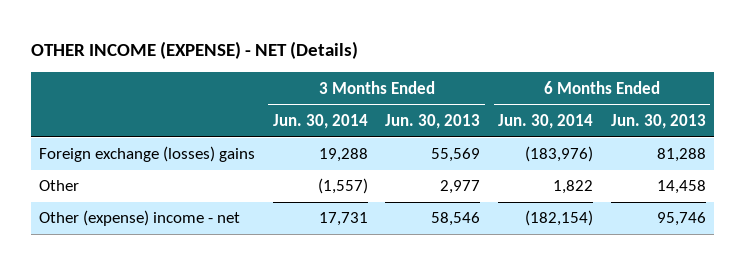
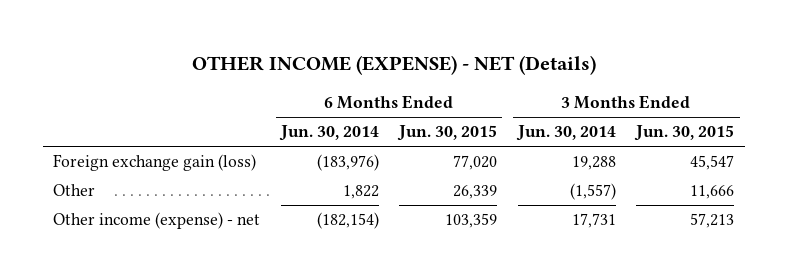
[385,113,481,129] Jun. 30, 2013 -> none
[610,113,706,129] Jun. 30, 2013 -> none
none -> [397,125,498,142] Jun. 30, 2015
none -> [634,125,735,142] Jun. 30, 2015
[39,146,256,163] Foreign exchange (losses) gains -> [53,154,257,172] Foreign exchange gain (loss)
[39,210,241,227] Other (expense) income - net -> [53,212,261,230] Other income (expense) - net

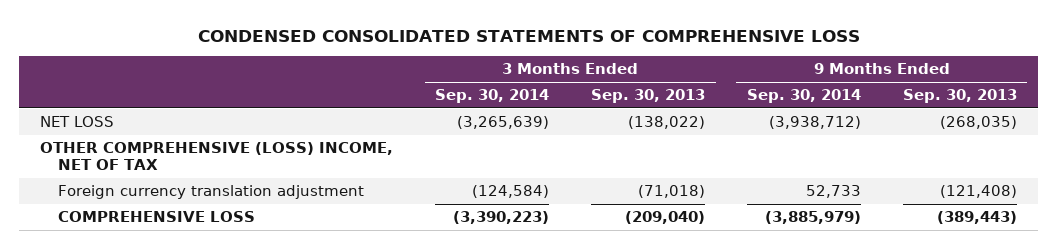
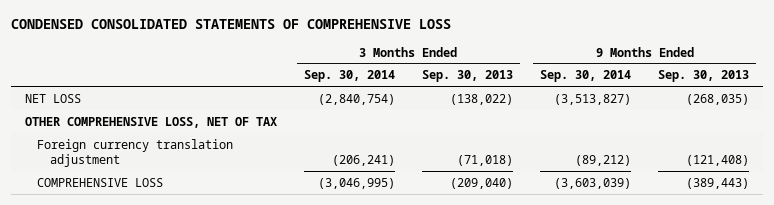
[457,116,550,130] (3,265,639) -> [317,93,395,105] (2,840,754)
[768,116,861,130] (3,938,712) -> [553,93,631,105] (3,513,827)
[40,142,394,171] OTHER COMPREHENSIVE (LOSS) INCOME, NET OF TAX -> [24,116,277,128] OTHER COMPREHENSIVE LOSS, NET OF TAX
[472,185,550,199] (124,584) -> [331,154,395,166] (206,241)
[805,185,861,199] 52,733 -> [574,154,631,166] (89,212)
[453,211,550,225] (3,390,223) -> [317,177,395,189] (3,046,995)
[764,211,861,225] (3,885,979) -> [553,177,631,189] (3,603,039)

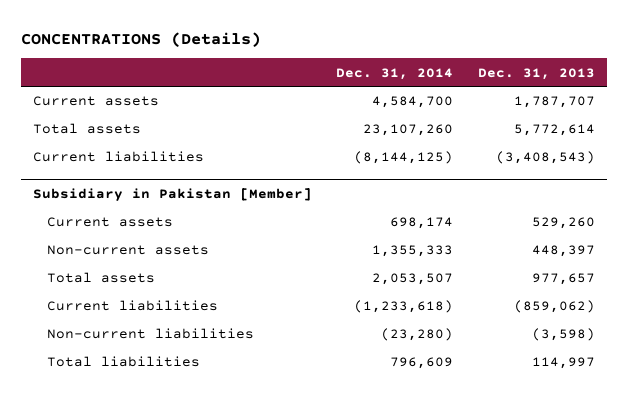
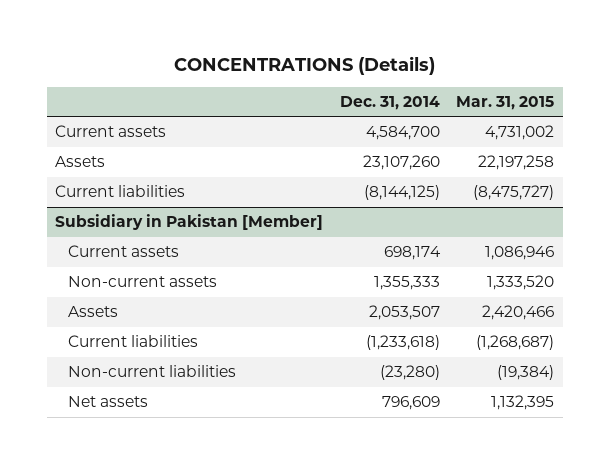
[477,67,595,80] Dec. 31, 2013 -> none
none -> [456,96,555,111] Mar. 31, 2015
[32,123,141,135] Total assets -> [55,156,106,168] Assets
[46,272,155,284] Total assets -> [67,306,118,318] Assets
[46,356,200,368] Total liabilities -> [67,396,148,408] Net assets

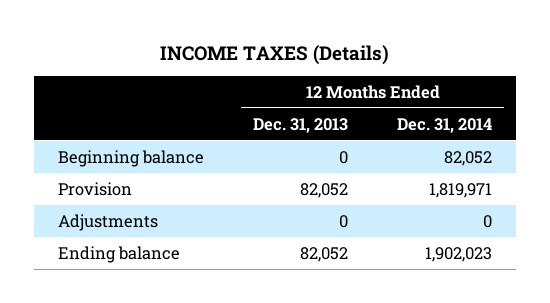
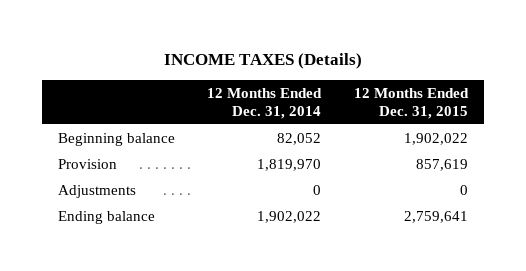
[253,117,349,133] Dec. 31, 2013 -> none
none -> [353,87,469,119] 12 Months Ended Dec. 31, 2015
[428,182,492,198] 1,819,971 -> [257,158,322,171] 1,819,970
[424,246,492,262] 1,902,023 -> [257,210,322,223] 1,902,022

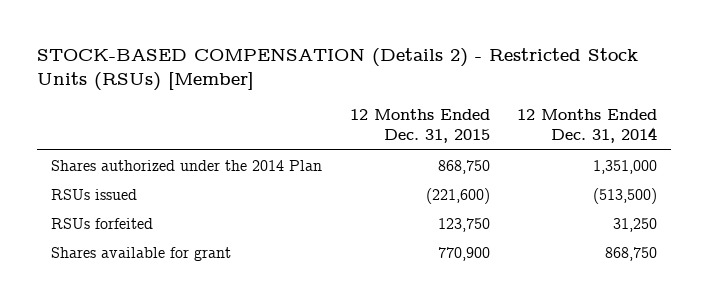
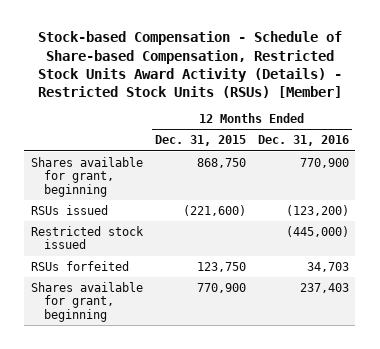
[37,48,639,92] STOCK-BASED COMPENSATION (Details 2) - Restricted Stock Units (RSUs) [Member] -> [37,31,342,98] Stock-based Compensation - Schedule of Share-based Compensation, Restricted Stock Units Award Activity (Details) - Restricted Stock Units (RSUs) [Member]
[517,109,658,144] 12 Months Ended Dec. 31, 2014 -> none
none -> [258,135,350,147] Dec. 31, 2016
[51,159,323,171] Shares authorized under the 2014 Plan -> [30,156,143,197] Shares available for grant, beginning
none -> [30,225,144,250] Restricted stock issued
[51,246,232,261] Shares available for grant -> [30,281,143,322] Shares available for grant, beginning

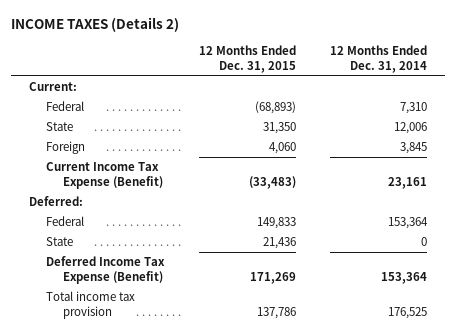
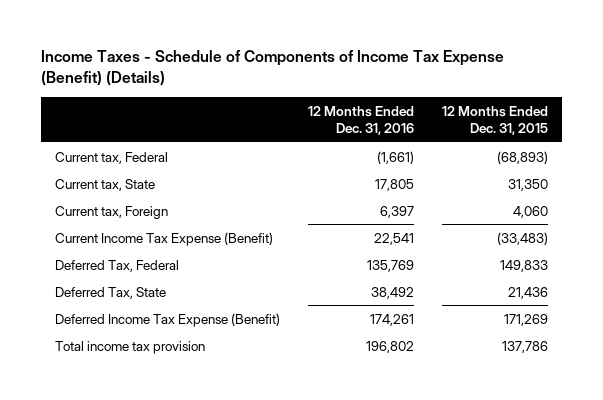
[11,17,180,33] INCOME TAXES (Details 2) -> [40,50,504,87] Income Taxes - Schedule of Components of Income Tax Expense (Benefit) (Details)
[330,45,428,73] 12 Months Ended Dec. 31, 2014 -> none
none -> [307,105,414,136] 12 Months Ended Dec. 31, 2016
[28,82,77,92] Current: -> none
[45,101,84,112] Federal -> [54,151,168,164] Current tax, Federal
[45,122,73,132] State -> [54,178,155,191] Current tax, State
[45,141,85,155] Foreign -> [54,205,168,219] Current tax, Foreign
[28,196,83,207] Deferred: -> none
[45,216,84,227] Federal -> [54,259,179,272] Deferred Tax, Federal
[45,237,73,247] State -> [54,286,166,299] Deferred Tax, State

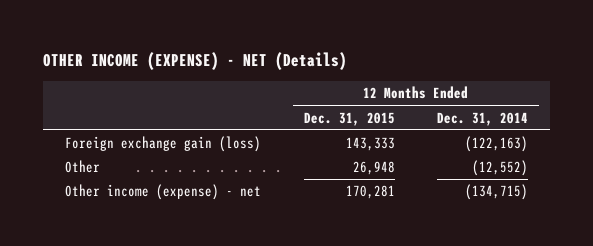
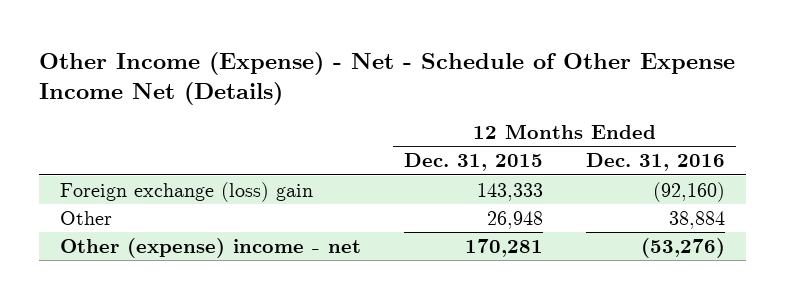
[43,52,348,71] OTHER INCOME (EXPENSE) - NET (Details) -> [38,52,735,106] Other Income (Expense) - Net - Schedule of Other Expense Income Net (Details)
[437,111,529,126] Dec. 31, 2014 -> none
none -> [586,153,726,172] Dec. 31, 2016
[64,136,261,153] Foreign exchange gain (loss) -> [60,181,314,202] Foreign exchange (loss) gain
[64,184,261,201] Other income (expense) - net -> [60,237,362,258] Other (expense) income - net

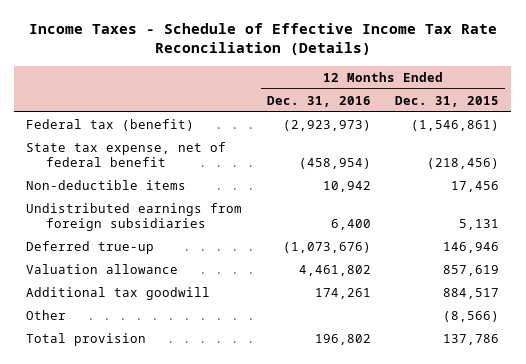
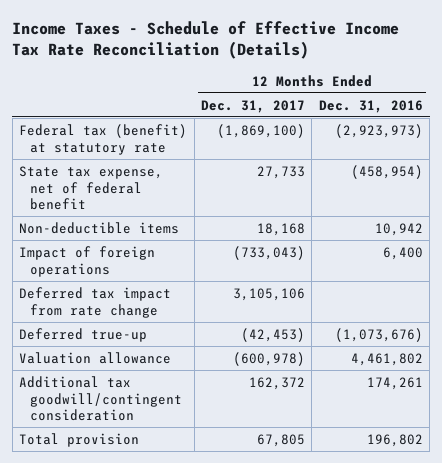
[395,95,500,107] Dec. 31, 2015 -> none
none -> [201,99,306,113] Dec. 31, 2017
[26,119,195,132] Federal tax (benefit) -> [19,123,188,155] Federal tax (benefit) at statutory rate
[26,203,243,231] Undistributed earnings from foreign subsidiaries -> [19,245,156,277] Impact of foreign operations
none -> [19,286,172,318] Deferred tax impact from rate change
[26,310,67,321] Other -> none
[26,287,211,301] Additional tax goodwill -> [19,375,183,422] Additional tax goodwill/contingent consideration

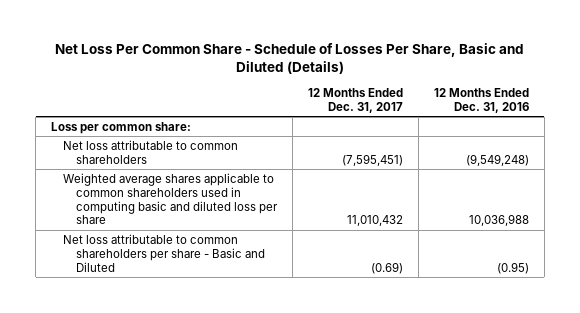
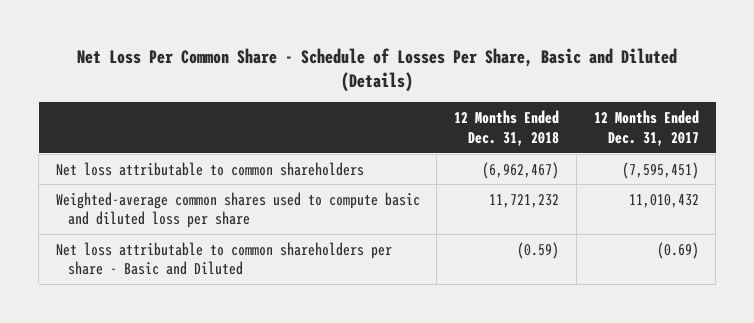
[433,87,529,113] 12 Months Ended Dec. 31, 2016 -> none
none -> [454,110,560,146] 12 Months Ended Dec. 31, 2018
[51,121,192,134] Loss per common share: -> none
[63,172,278,225] Weighted average shares applicable to common shareholders used in computing basic and diluted loss per share -> [55,191,420,229] Weighted-average common shares used to compute basic and diluted loss per share

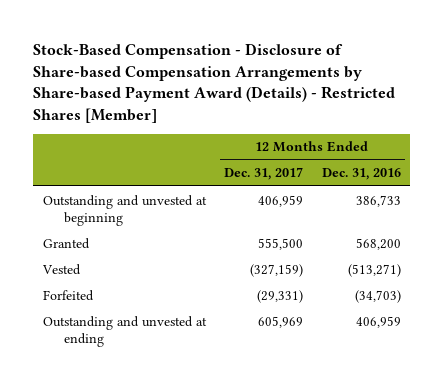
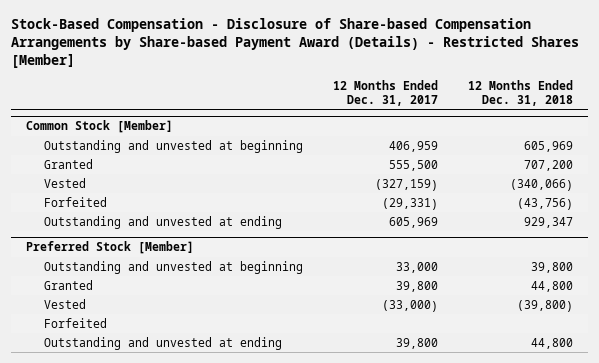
[321,168,401,181] Dec. 31, 2016 -> none
none -> [467,80,573,107] 12 Months Ended Dec. 31, 2018
none -> [26,120,174,134] Common Stock [Member]
none -> [26,241,195,255] Preferred Stock [Member]
none -> [44,260,304,274] Outstanding and unvested at beginning
none -> [44,279,94,290] Granted
none -> [44,298,87,309] Vested
none -> [44,317,108,328] Forfeited
none -> [44,336,283,350] Outstanding and unvested at ending

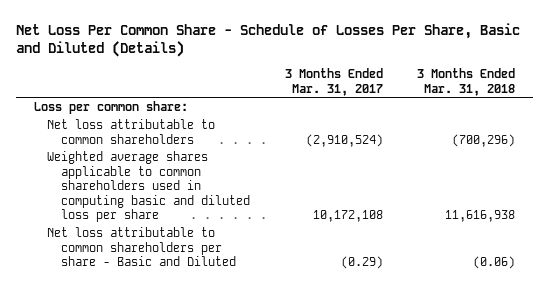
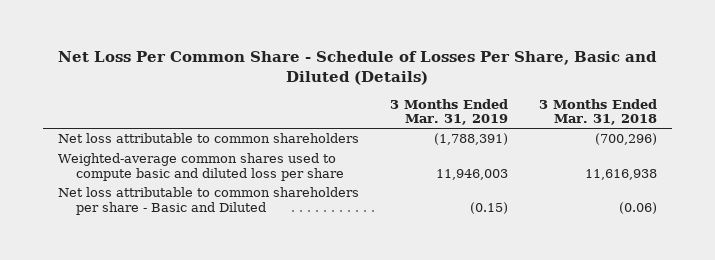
[284,68,383,96] 3 Months Ended Mar. 31, 2017 -> none
none -> [389,98,508,126] 3 Months Ended Mar. 31, 2019
[33,100,188,114] Loss per common share: -> none
[47,150,250,223] Weighted average shares applicable to common shareholders used in computing basic and diluted loss per share -> [58,153,344,181] Weighted-average common shares used to compute basic and diluted loss per share

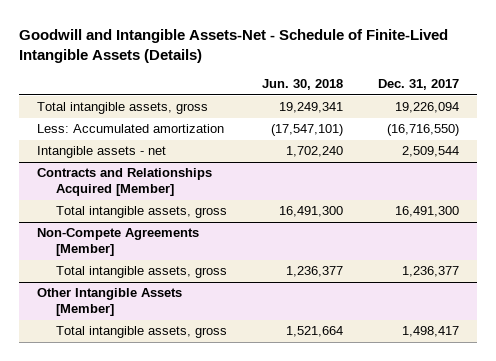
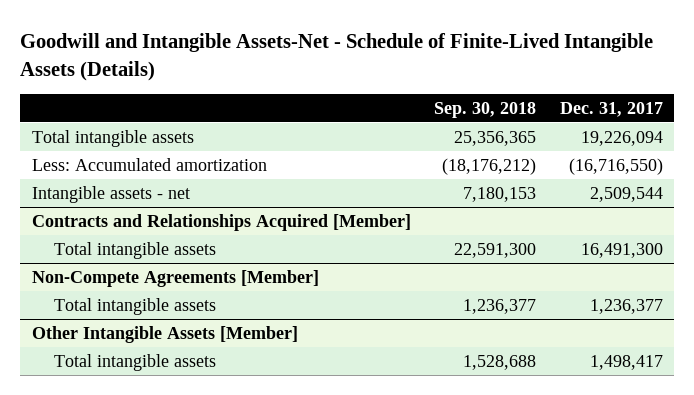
[262,79,344,91] Jun. 30, 2018 -> none
none -> [434,101,537,118] Sep. 30, 2018
[36,102,208,115] Total intangible assets, gross -> [31,129,194,147] Total intangible assets
[55,206,227,219] Total intangible assets, gross -> [54,241,217,259] Total intangible assets
[55,266,227,279] Total intangible assets, gross -> [54,297,217,315] Total intangible assets
[55,326,227,339] Total intangible assets, gross -> [54,353,217,371] Total intangible assets

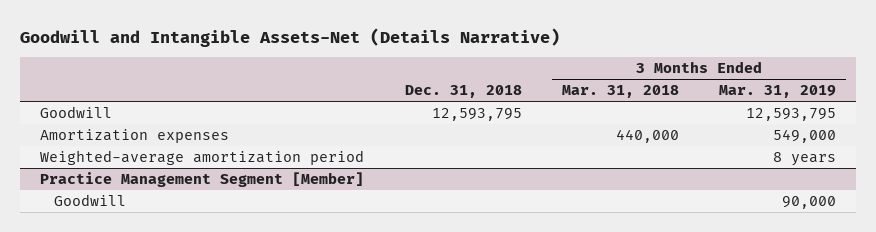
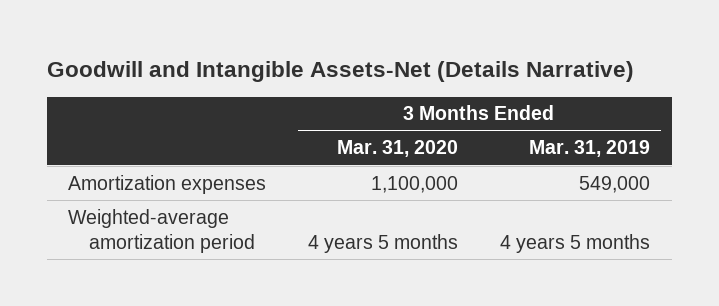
[404,85,522,99] Dec. 31, 2018 -> none
[561,85,679,99] Mar. 31, 2018 -> none
none -> [337,140,459,158] Mar. 31, 2020
[40,106,113,119] Goodwill -> none
[40,172,365,188] Practice Management Segment [Member] -> none
[53,194,126,207] Goodwill -> none
[773,152,837,167] 8 years -> [500,233,651,253] 4 years 5 months

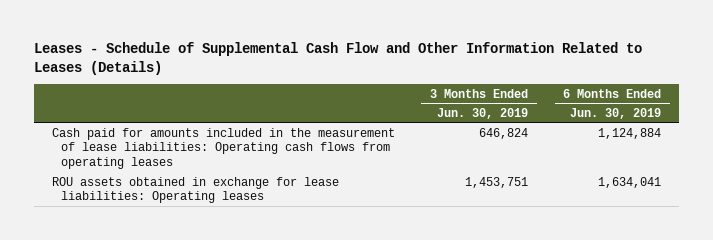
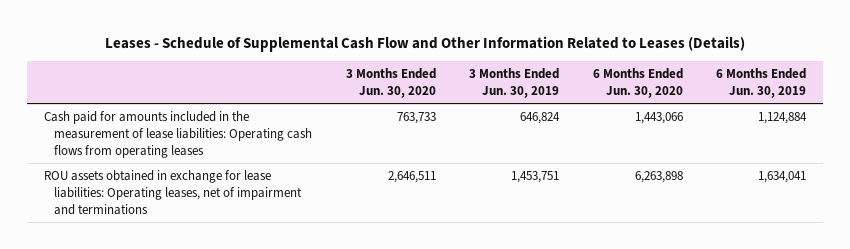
none -> [345,68,436,98] 3 Months Ended Jun. 30, 2020
none -> [592,68,683,98] 6 Months Ended Jun. 30, 2020
[51,176,339,204] ROU assets obtained in exchange for lease liabilities: Operating leases -> [43,170,303,215] ROU assets obtained in exchange for lease liabilities: Operating leases, net of impairment and terminations

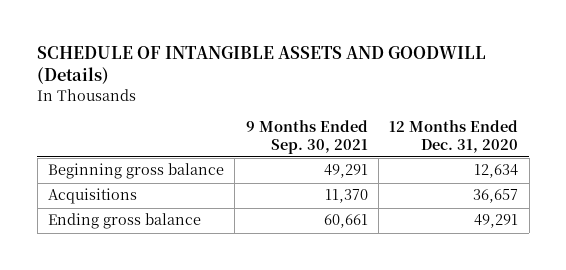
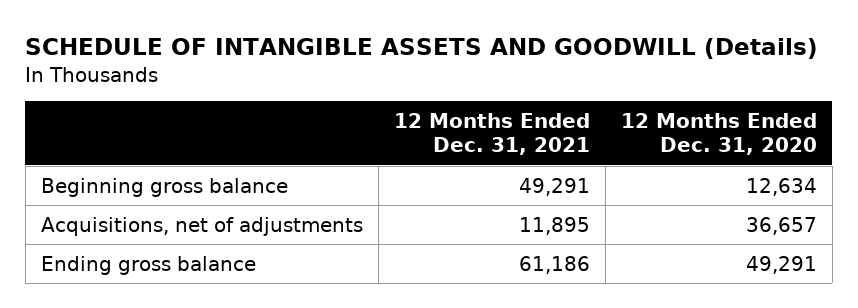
[245,120,368,154] 9 Months Ended Sep. 30, 2021 -> none
none -> [393,112,590,156] 12 Months Ended Dec. 31, 2021
[47,188,137,205] Acquisitions -> [40,216,363,236] Acquisitions, net of adjustments

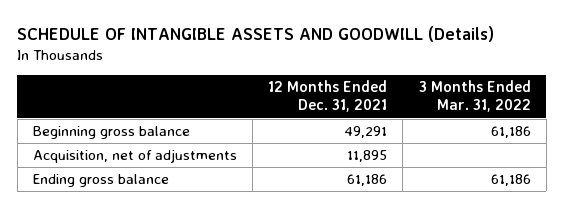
[620,112,817,156] 12 Months Ended Dec. 31, 2020 -> none
none -> [418,80,531,113] 3 Months Ended Mar. 31, 2022
[40,216,363,236] Acquisitions, net of adjustments -> [32,149,237,164] Acquisition, net of adjustments

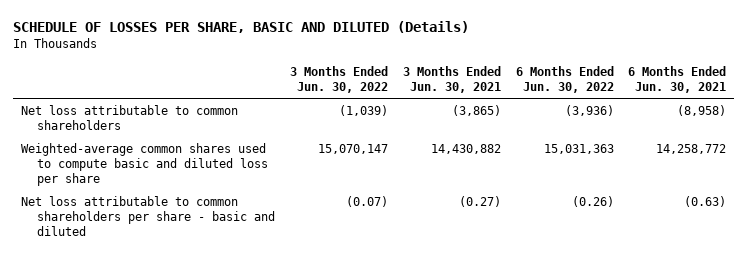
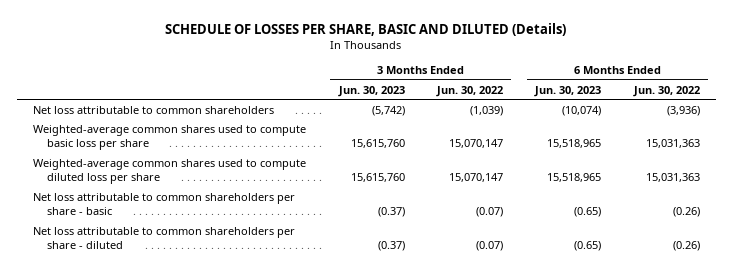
[402,65,501,94] 3 Months Ended Jun. 30, 2021 -> none
[628,65,727,94] 6 Months Ended Jun. 30, 2021 -> none
none -> [337,85,405,97] Jun. 30, 2023
none -> [534,85,602,97] Jun. 30, 2023
[20,142,269,187] Weighted-average common shares used to compute basic and diluted loss per share -> [33,124,307,151] Weighted-average common shares used to compute basic loss per share
none -> [33,158,307,185] Weighted-average common shares used to compute diluted loss per share
[20,195,276,237] Net loss attributable to common shareholders per share - basic and diluted -> [33,192,296,216] Net loss attributable to common shareholders per share - basic
none -> [33,226,296,250] Net loss attributable to common shareholders per share - diluted

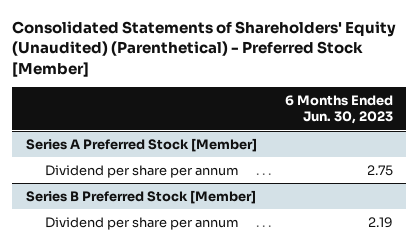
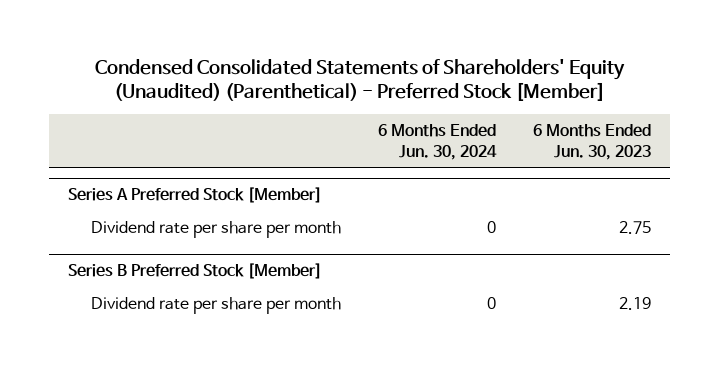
[12,20,397,77] Consolidated Statements of Shareholders' Equity (Unaudited) (Parenthetical) - Preferred Stock [Member] -> [94,58,625,102] Condensed Consolidated Statements of Shareholders' Equity (Unaudited) (Parenthetical) - Preferred Stock [Member]
none -> [378,124,498,160] 6 Months Ended Jun. 30, 2024
[44,164,239,178] Dividend per share per annum -> [91,221,342,239] Dividend rate per share per month
[44,216,239,230] Dividend per share per annum -> [91,297,342,315] Dividend rate per share per month

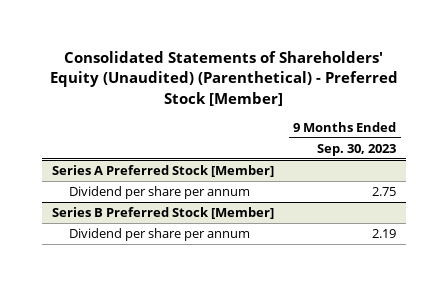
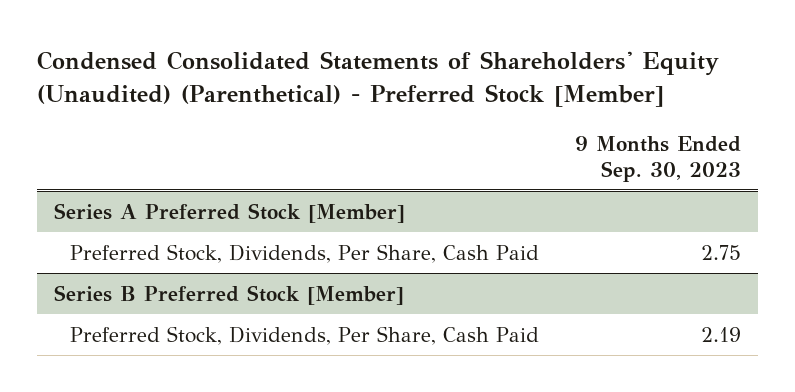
[50,50,399,106] Consolidated Statements of Shareholders' Equity (Unaudited) (Parenthetical) - Preferred Stock [Member] -> [36,51,719,107] Condensed Consolidated Statements of Shareholders' Equity (Unaudited) (Parenthetical) - Preferred Stock [Member]
[69,186,251,200] Dividend per share per annum -> [70,243,540,263] Preferred Stock, Dividends, Per Share, Cash Paid
[69,228,251,242] Dividend per share per annum -> [70,325,540,345] Preferred Stock, Dividends, Per Share, Cash Paid

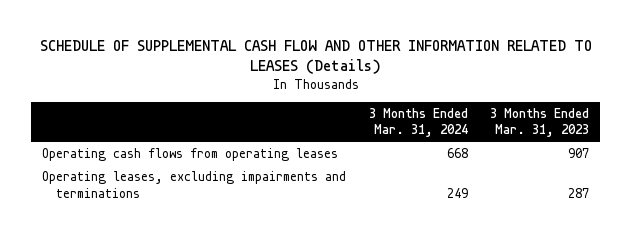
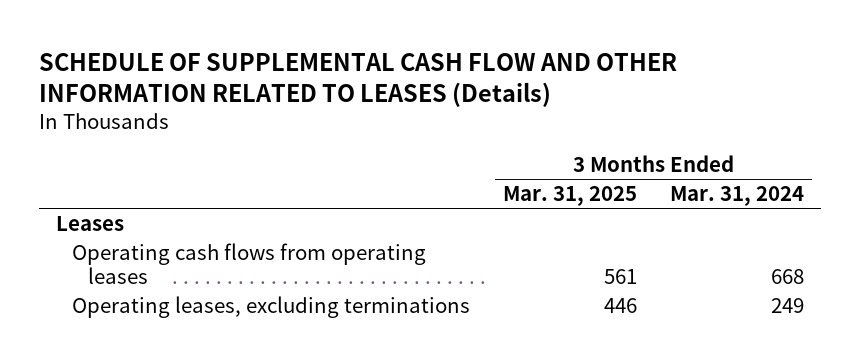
[489,107,589,138] 3 Months Ended Mar. 31, 2023 -> none
none -> [502,186,637,207] Mar. 31, 2025
none -> [55,216,124,232] Leases
[42,170,347,198] Operating leases, excluding impairments and terminations -> [71,296,470,319] Operating leases, excluding terminations

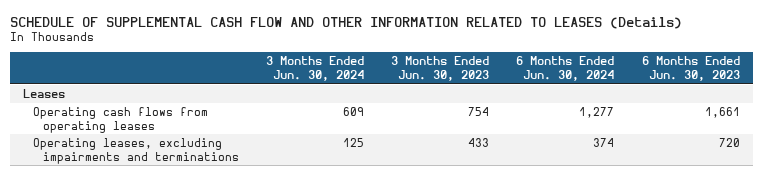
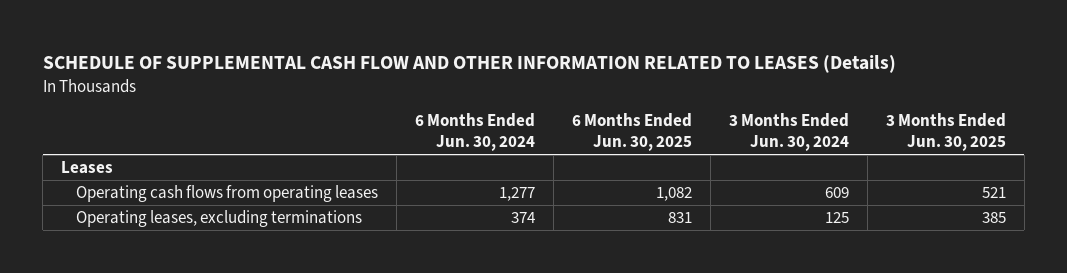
[391,56,490,81] 3 Months Ended Jun. 30, 2023 -> none
[641,56,740,81] 6 Months Ended Jun. 30, 2023 -> none
none -> [571,113,692,151] 6 Months Ended Jun. 30, 2025
none -> [885,113,1006,151] 3 Months Ended Jun. 30, 2025
[33,137,240,164] Operating leases, excluding impairments and terminations -> [75,210,362,228] Operating leases, excluding terminations

